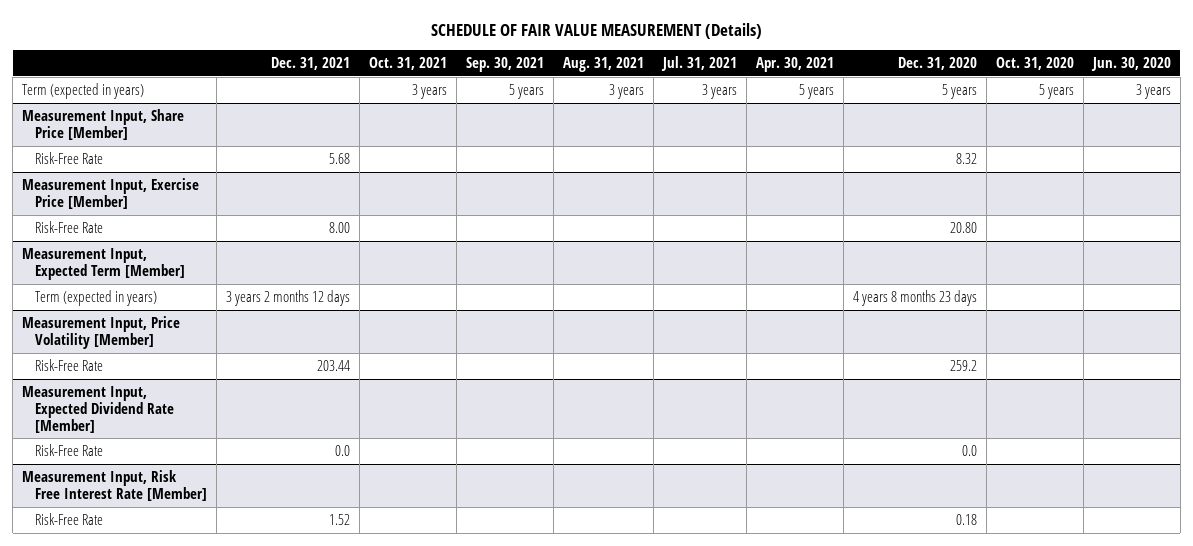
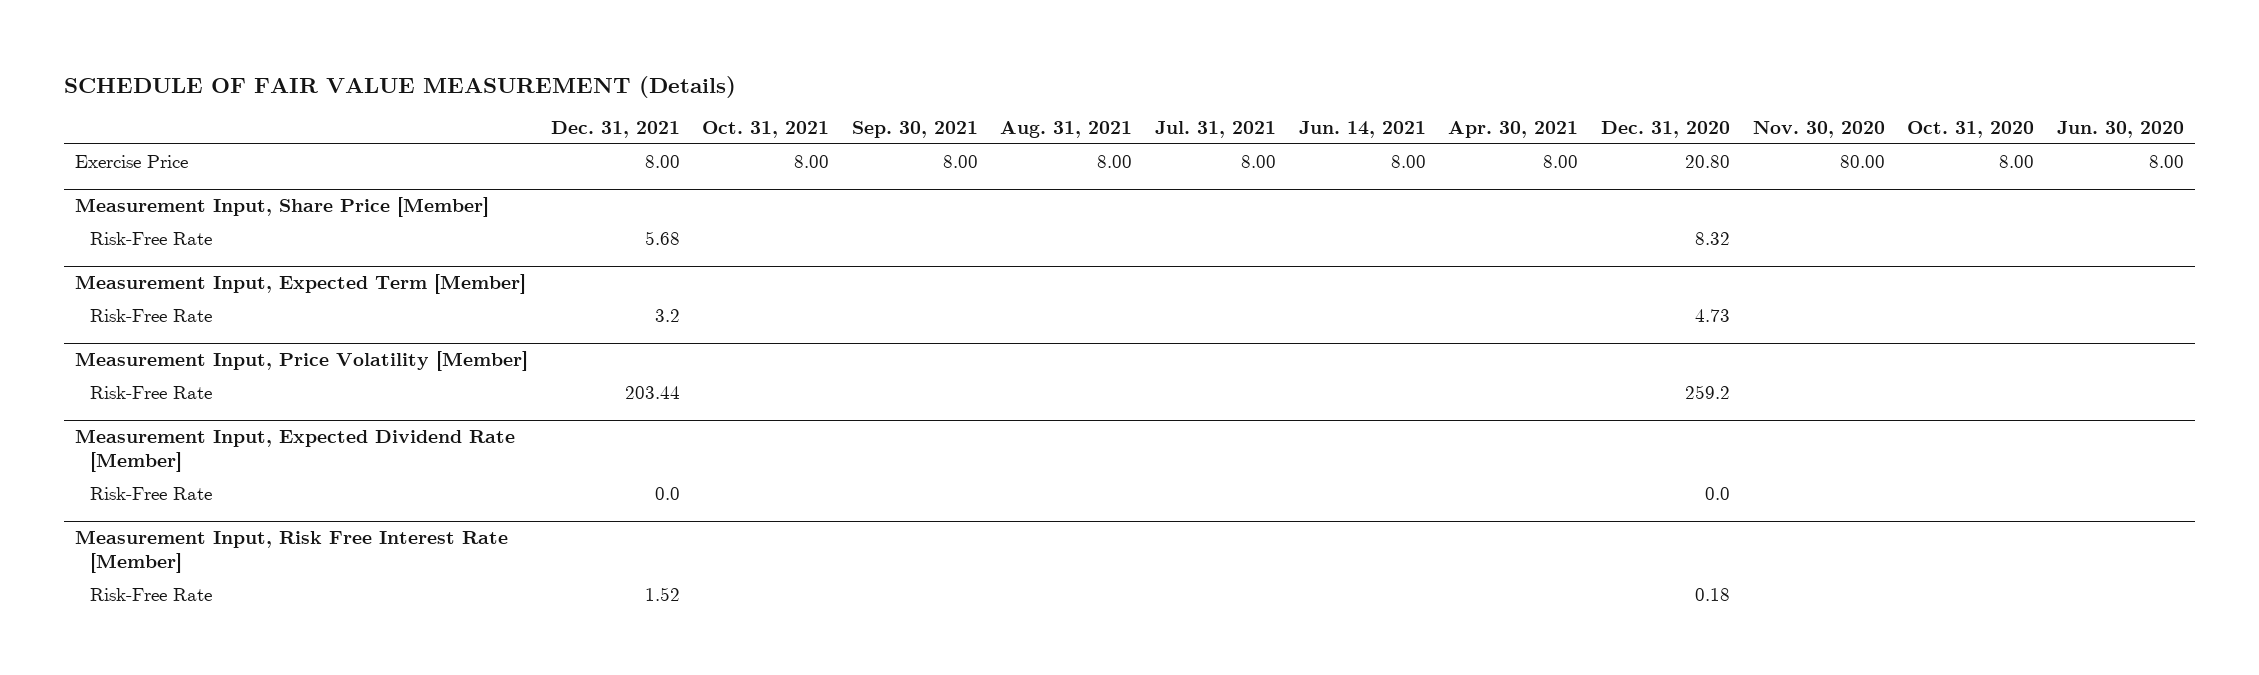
none -> [1298,120,1426,138] Jun. 14, 2021
none -> [1752,120,1885,138] Nov. 30, 2020
[22,83,145,100] Term (expected in years) -> none
none -> [74,154,188,168] Exercise Price
[22,178,200,209] Measurement Input, Exercise Price [Member] -> none
[35,221,104,234] Risk-Free Rate -> none
[35,290,158,307] Term (expected in years) -> none
none -> [89,308,212,322] Risk-Free Rate

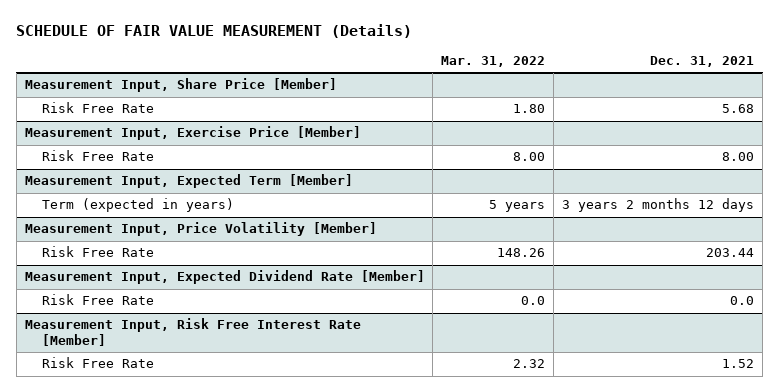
[702,120,830,138] Oct. 31, 2021 -> none
[851,120,978,138] Sep. 30, 2021 -> none
[1000,120,1133,138] Aug. 31, 2021 -> none
[1155,120,1277,138] Jul. 31, 2021 -> none
[1298,120,1426,138] Jun. 14, 2021 -> none
[1448,120,1579,138] Apr. 30, 2021 -> none
[1600,120,1730,138] Dec. 31, 2020 -> none
[1752,120,1885,138] Nov. 30, 2020 -> none
[1907,120,2035,138] Oct. 31, 2020 -> none
[2056,120,2184,138] Jun. 30, 2020 -> none
none -> [441,55,546,67] Mar. 31, 2022
[74,154,188,168] Exercise Price -> none
[89,231,212,245] Risk-Free Rate -> [41,102,154,114] Risk Free Rate
none -> [24,126,361,141] Measurement Input, Exercise Price [Member]
none -> [41,150,154,162] Risk Free Rate
[89,308,212,322] Risk-Free Rate -> none
none -> [41,198,234,213] Term (expected in years)
[89,385,212,399] Risk-Free Rate -> [41,246,154,258] Risk Free Rate
[89,486,212,500] Risk-Free Rate -> [41,294,154,306] Risk Free Rate
[89,587,212,601] Risk-Free Rate -> [41,357,154,369] Risk Free Rate

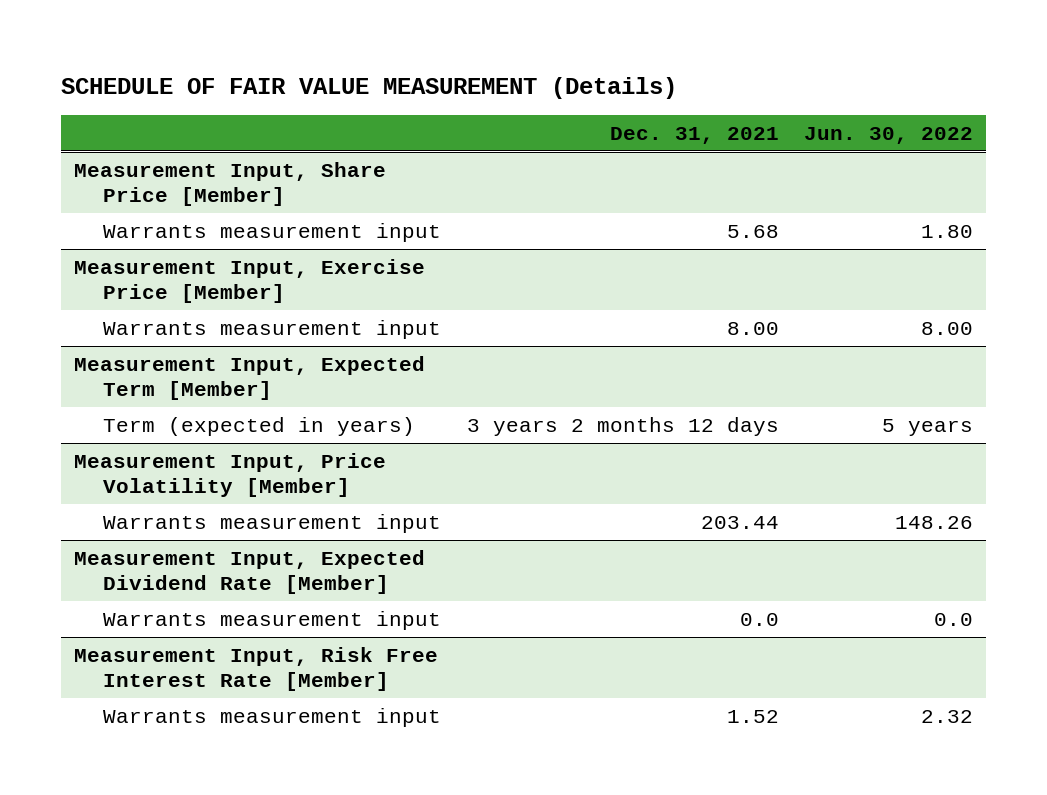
[441,55,546,67] Mar. 31, 2022 -> none
none -> [803,126,973,144] Jun. 30, 2022
[41,102,154,114] Risk Free Rate -> [103,222,442,242] Warrants measurement input
[41,150,154,162] Risk Free Rate -> [103,319,442,339] Warrants measurement input
[41,246,154,258] Risk Free Rate -> [103,513,442,533] Warrants measurement input
[41,294,154,306] Risk Free Rate -> [103,610,442,630] Warrants measurement input
[41,357,154,369] Risk Free Rate -> [103,707,442,727] Warrants measurement input

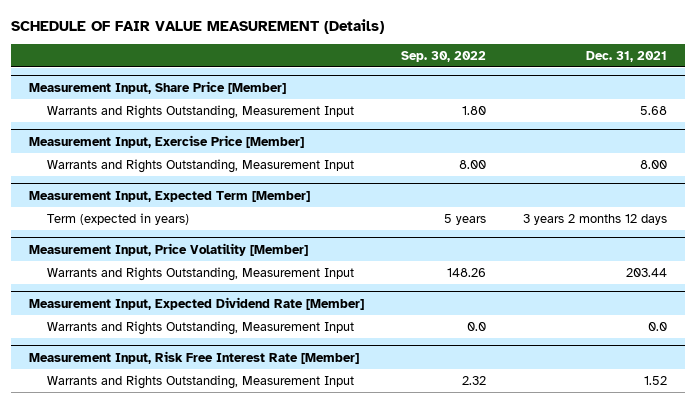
[803,126,973,144] Jun. 30, 2022 -> none
none -> [401,50,487,62] Sep. 30, 2022
[103,222,442,242] Warrants measurement input -> [46,104,354,119] Warrants and Rights Outstanding, Measurement Input
[103,319,442,339] Warrants measurement input -> [46,158,354,173] Warrants and Rights Outstanding, Measurement Input
[103,513,442,533] Warrants measurement input -> [46,266,354,281] Warrants and Rights Outstanding, Measurement Input
[103,610,442,630] Warrants measurement input -> [46,320,354,335] Warrants and Rights Outstanding, Measurement Input
[103,707,442,727] Warrants measurement input -> [46,374,354,389] Warrants and Rights Outstanding, Measurement Input

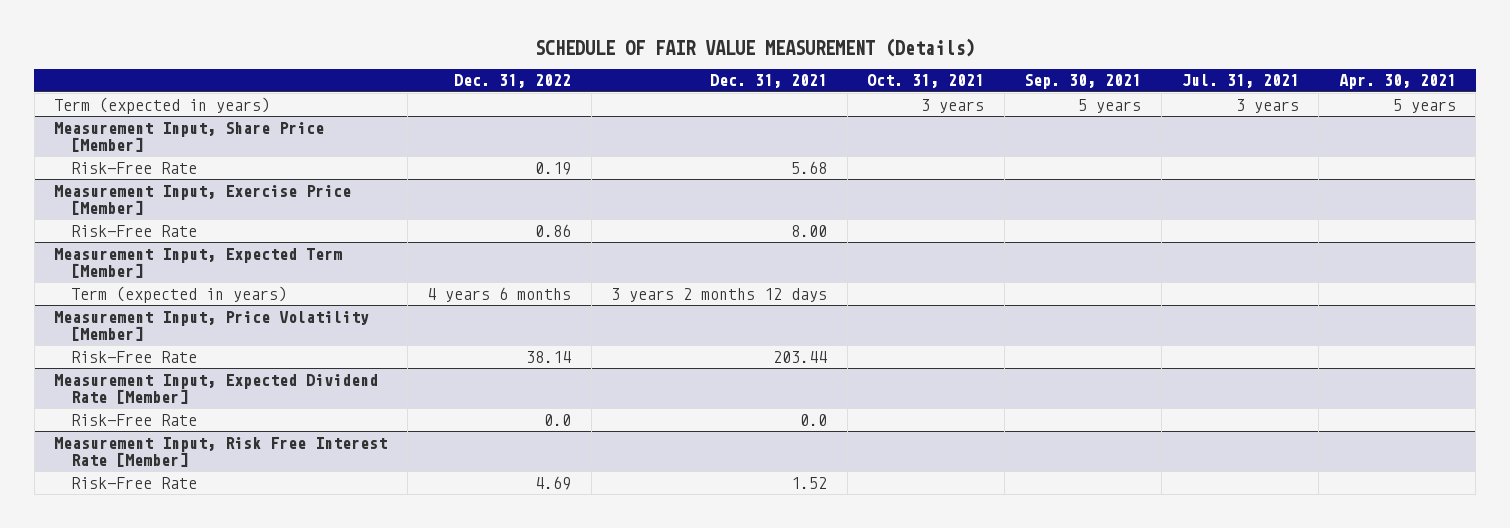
[401,50,487,62] Sep. 30, 2022 -> none
none -> [454,74,572,89] Dec. 31, 2022
none -> [867,74,985,89] Oct. 31, 2021
none -> [1024,74,1142,90] Sep. 30, 2021
none -> [1181,74,1299,89] Jul. 31, 2021
none -> [1338,74,1456,90] Apr. 30, 2021
none -> [54,96,271,114] Term (expected in years)
[46,104,354,119] Warrants and Rights Outstanding, Measurement Input -> [71,161,198,174] Risk-Free Rate
[46,158,354,173] Warrants and Rights Outstanding, Measurement Input -> [71,224,198,237] Risk-Free Rate
[46,266,354,281] Warrants and Rights Outstanding, Measurement Input -> [71,350,198,363] Risk-Free Rate
[46,320,354,335] Warrants and Rights Outstanding, Measurement Input -> [71,413,198,426] Risk-Free Rate
[46,374,354,389] Warrants and Rights Outstanding, Measurement Input -> [71,476,198,489] Risk-Free Rate

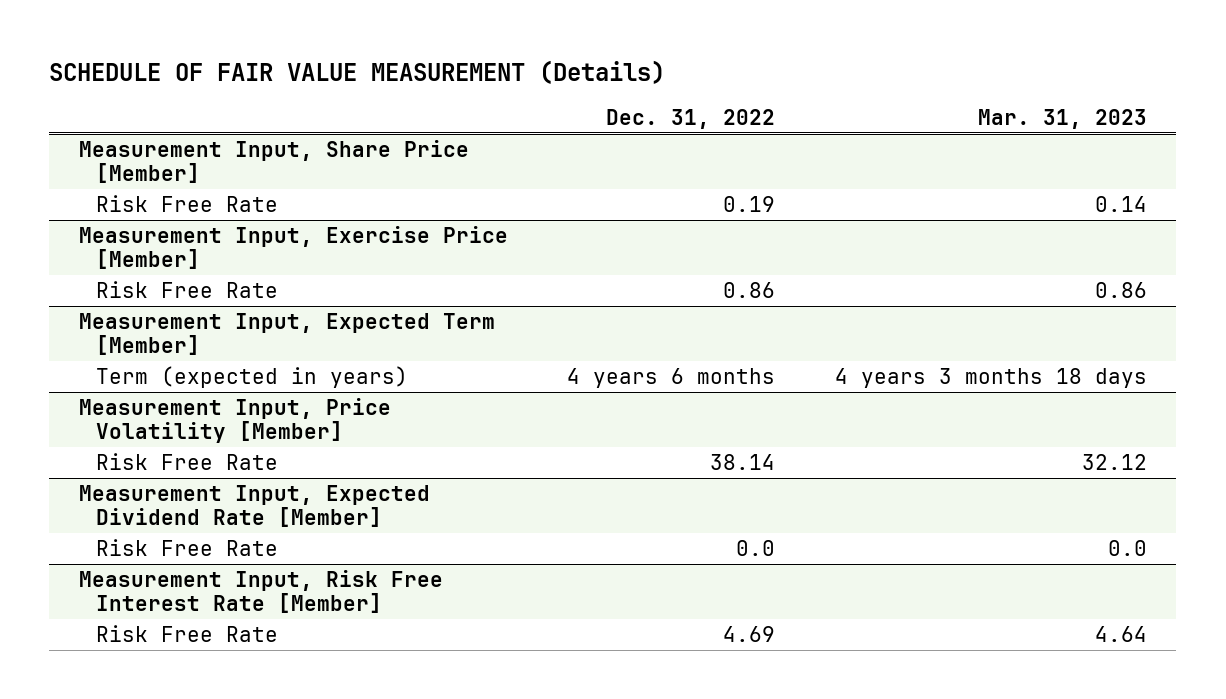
[710,74,828,89] Dec. 31, 2021 -> none
[867,74,985,89] Oct. 31, 2021 -> none
[1024,74,1142,90] Sep. 30, 2021 -> none
[1181,74,1299,89] Jul. 31, 2021 -> none
[1338,74,1456,90] Apr. 30, 2021 -> none
none -> [977,108,1147,129] Mar. 31, 2023
[54,96,271,114] Term (expected in years) -> none
[71,161,198,174] Risk-Free Rate -> [95,195,278,213] Risk Free Rate
[71,224,198,237] Risk-Free Rate -> [95,281,278,299] Risk Free Rate
[71,350,198,363] Risk-Free Rate -> [95,453,278,471] Risk Free Rate
[71,413,198,426] Risk-Free Rate -> [95,539,278,557] Risk Free Rate
[71,476,198,489] Risk-Free Rate -> [95,625,278,643] Risk Free Rate

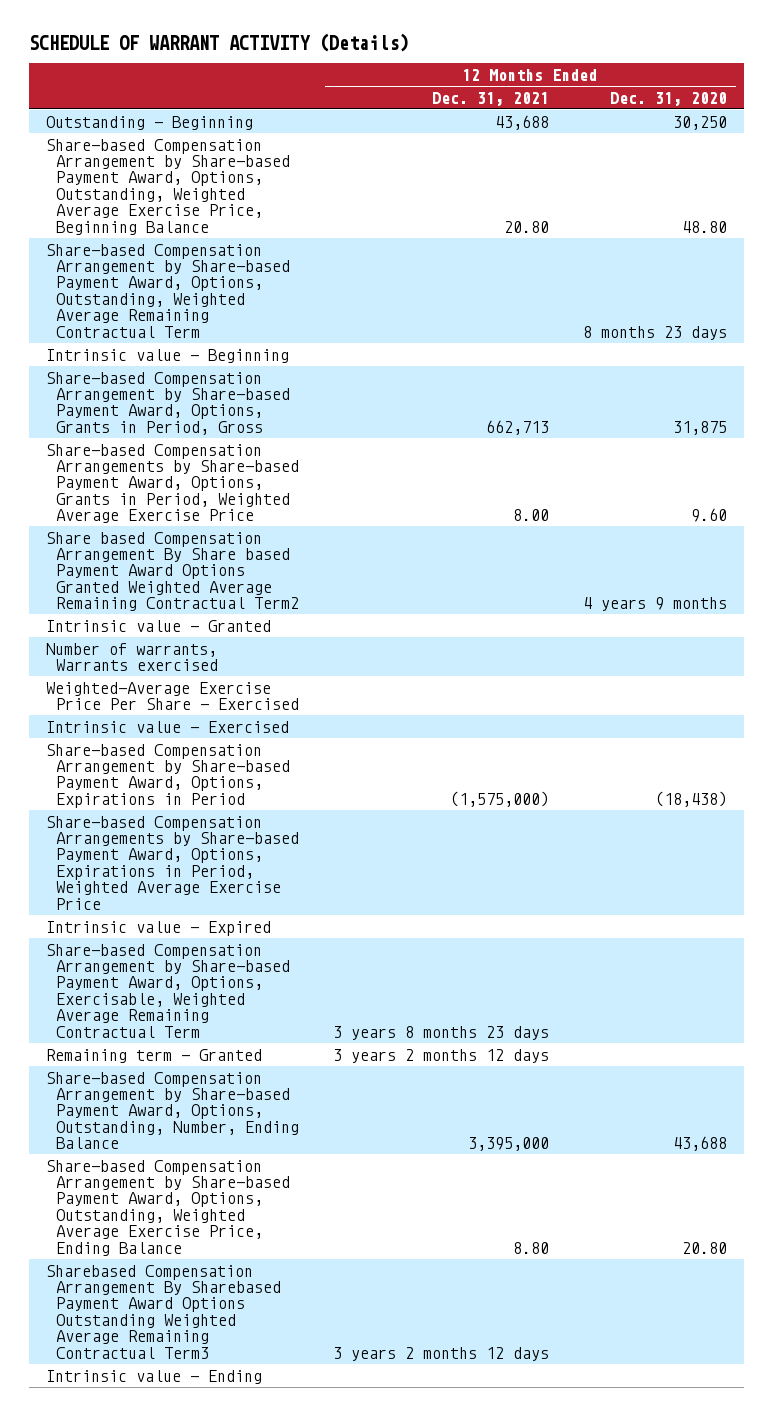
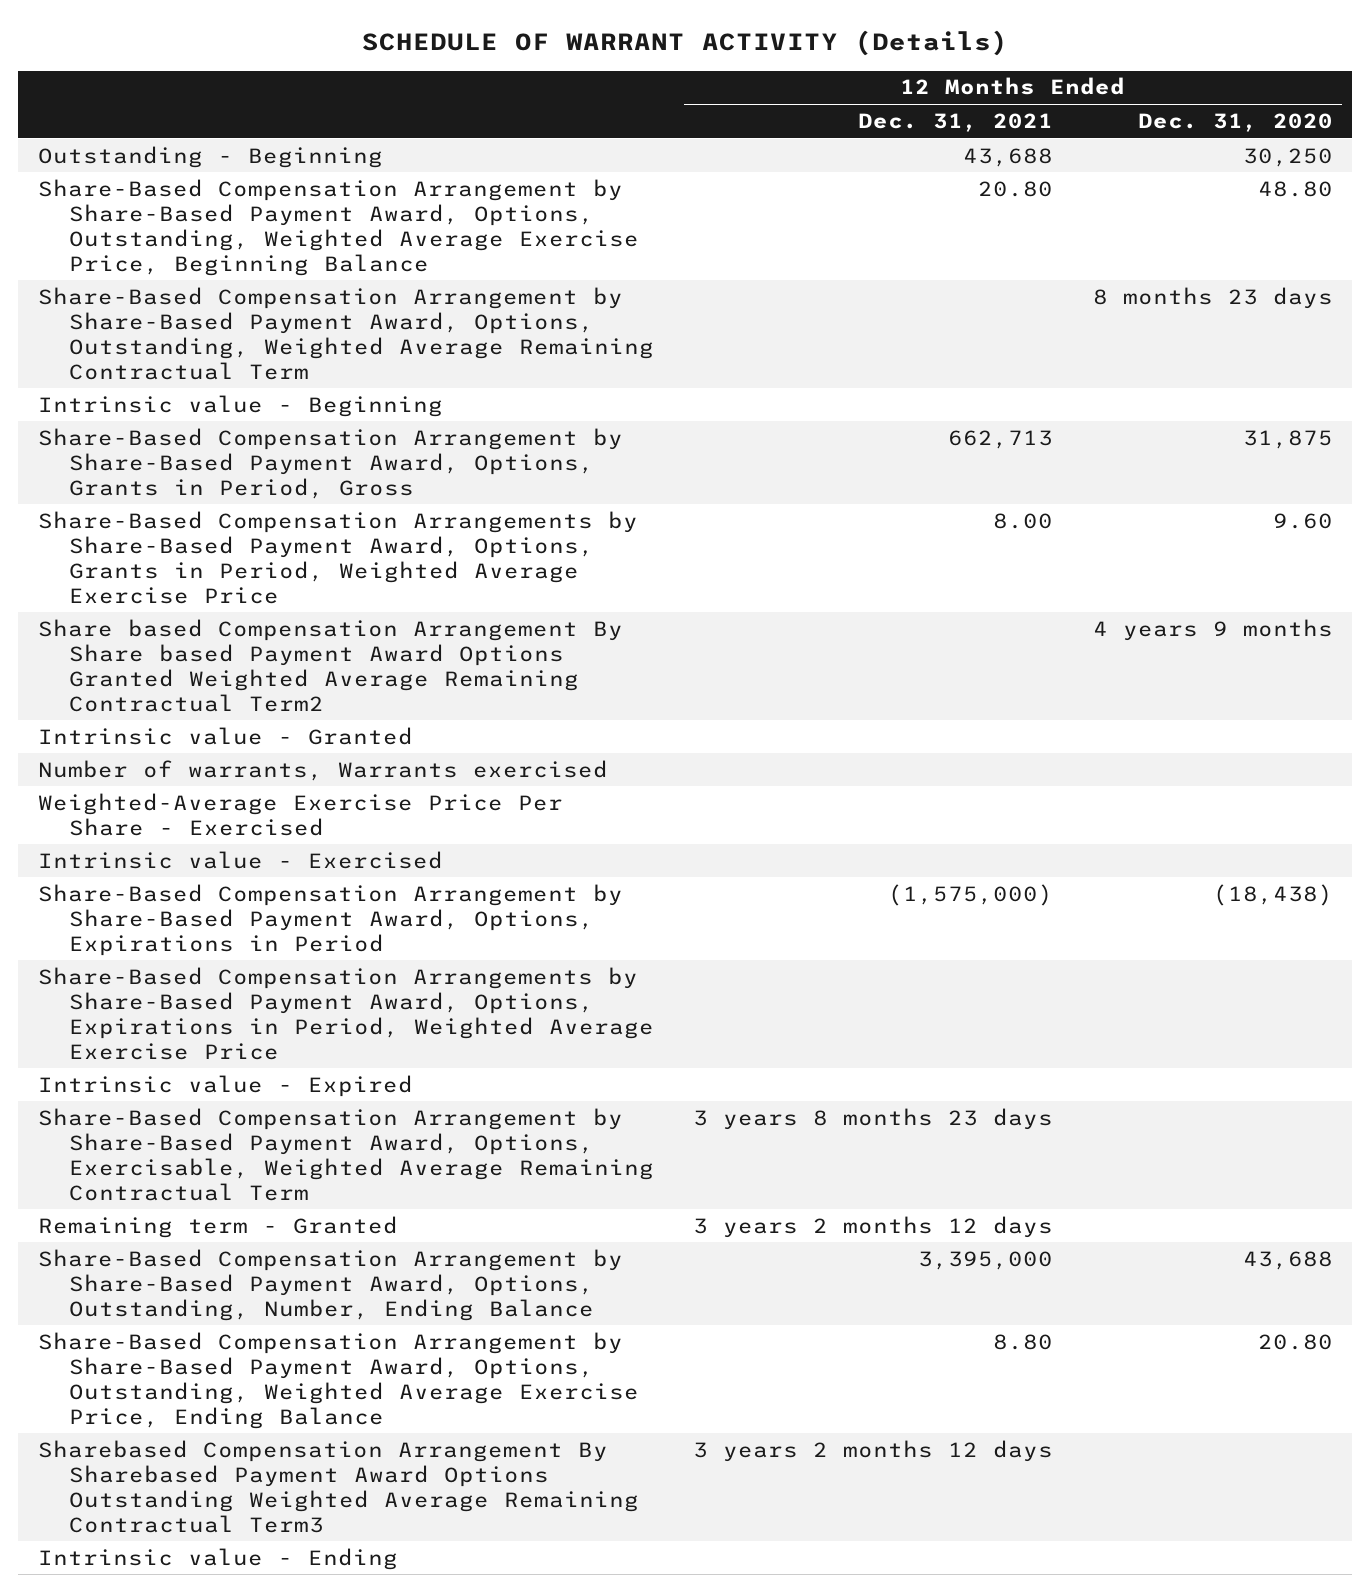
[45,138,291,235] Share-based Compensation Arrangement by Share-based Payment Award, Options, Outstanding, Weighted Average Exercise Price, Beginning Balance -> [37,178,640,276] Share-Based Compensation Arrangement by Share-Based Payment Award, Options, Outstanding, Weighted Average Exercise Price, Beginning Balance
[45,243,291,338] Share-based Compensation Arrangement by Share-based Payment Award, Options, Outstanding, Weighted Average Remaining Contractual Term -> [37,286,655,380] Share-Based Compensation Arrangement by Share-Based Payment Award, Options, Outstanding, Weighted Average Remaining Contractual Term
[45,371,291,435] Share-based Compensation Arrangement by Share-based Payment Award, Options, Grants in Period, Gross -> [37,427,623,499] Share-Based Compensation Arrangement by Share-Based Payment Award, Options, Grants in Period, Gross
[45,443,300,524] Share-based Compensation Arrangements by Share-based Payment Award, Options, Grants in Period, Weighted Average Exercise Price -> [37,510,638,604] Share-Based Compensation Arrangements by Share-Based Payment Award, Options, Grants in Period, Weighted Average Exercise Price
[45,743,291,808] Share-based Compensation Arrangement by Share-based Payment Award, Options, Expirations in Period -> [37,883,623,956] Share-Based Compensation Arrangement by Share-Based Payment Award, Options, Expirations in Period
[45,815,300,910] Share-based Compensation Arrangements by Share-based Payment Award, Options, Expirations in Period, Weighted Average Exercise Price -> [37,966,655,1060] Share-Based Compensation Arrangements by Share-Based Payment Award, Options, Expirations in Period, Weighted Average Exercise Price
[45,943,291,1038] Share-based Compensation Arrangement by Share-based Payment Award, Options, Exercisable, Weighted Average Remaining Contractual Term -> [37,1107,655,1201] Share-Based Compensation Arrangement by Share-Based Payment Award, Options, Exercisable, Weighted Average Remaining Contractual Term
[45,1071,300,1150] Share-based Compensation Arrangement by Share-based Payment Award, Options, Outstanding, Number, Ending Balance -> [37,1248,623,1321] Share-Based Compensation Arrangement by Share-Based Payment Award, Options, Outstanding, Number, Ending Balance
[45,1159,291,1256] Share-based Compensation Arrangement by Share-based Payment Award, Options, Outstanding, Weighted Average Exercise Price, Ending Balance -> [37,1331,640,1429] Share-Based Compensation Arrangement by Share-Based Payment Award, Options, Outstanding, Weighted Average Exercise Price, Ending Balance

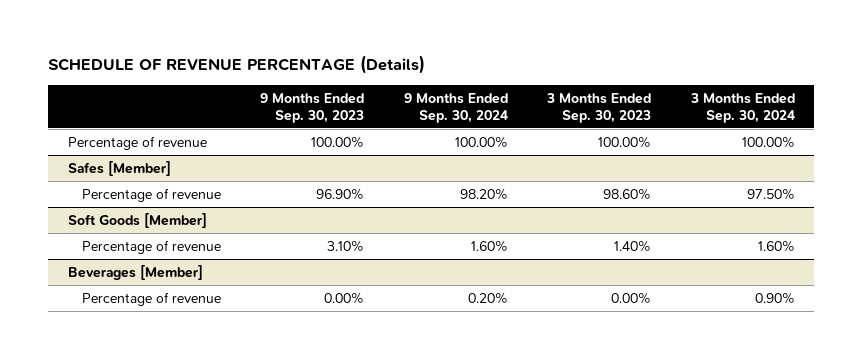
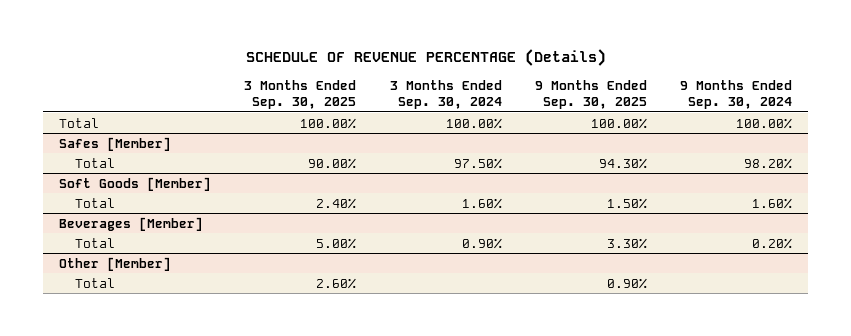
[260,92,365,123] 9 Months Ended Sep. 30, 2023 -> none
[546,92,652,123] 3 Months Ended Sep. 30, 2023 -> none
none -> [244,79,357,109] 3 Months Ended Sep. 30, 2025
none -> [534,79,647,109] 9 Months Ended Sep. 30, 2025
[68,135,208,150] Percentage of revenue -> [59,117,100,128] Total
[81,187,221,202] Percentage of revenue -> [74,157,115,168] Total
[81,239,221,254] Percentage of revenue -> [74,197,115,208] Total
[81,291,221,306] Percentage of revenue -> [74,237,115,248] Total
none -> [59,256,172,271] Other [Member]
none -> [74,277,115,288] Total

